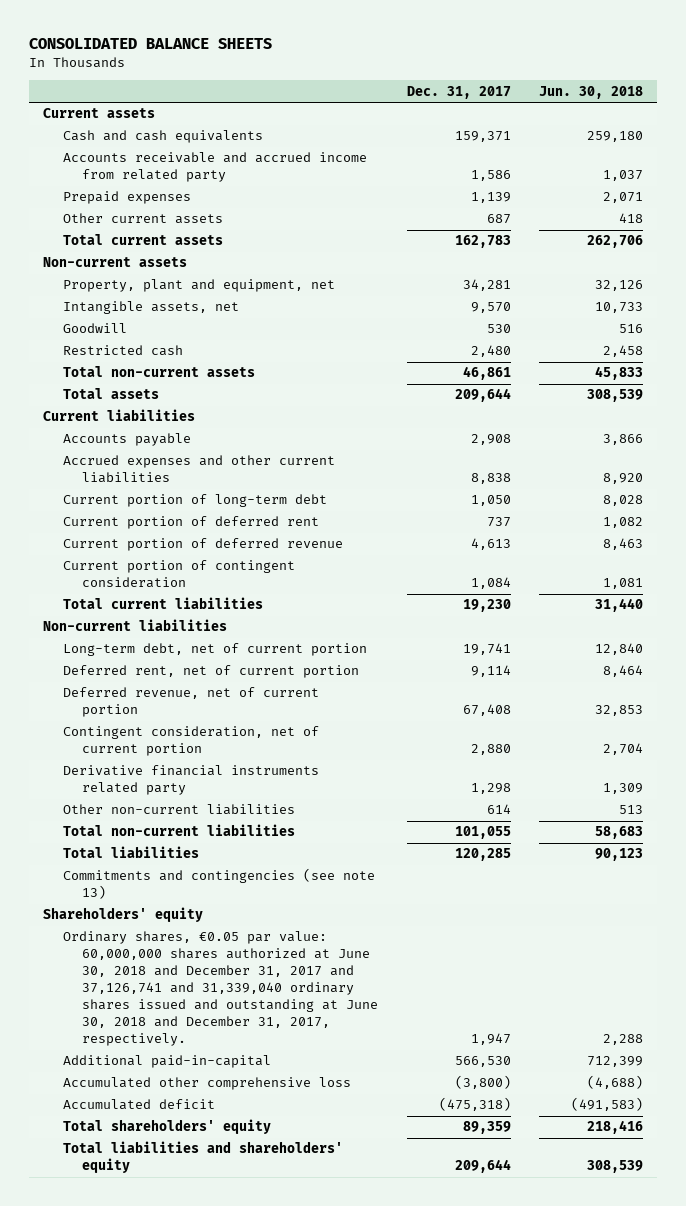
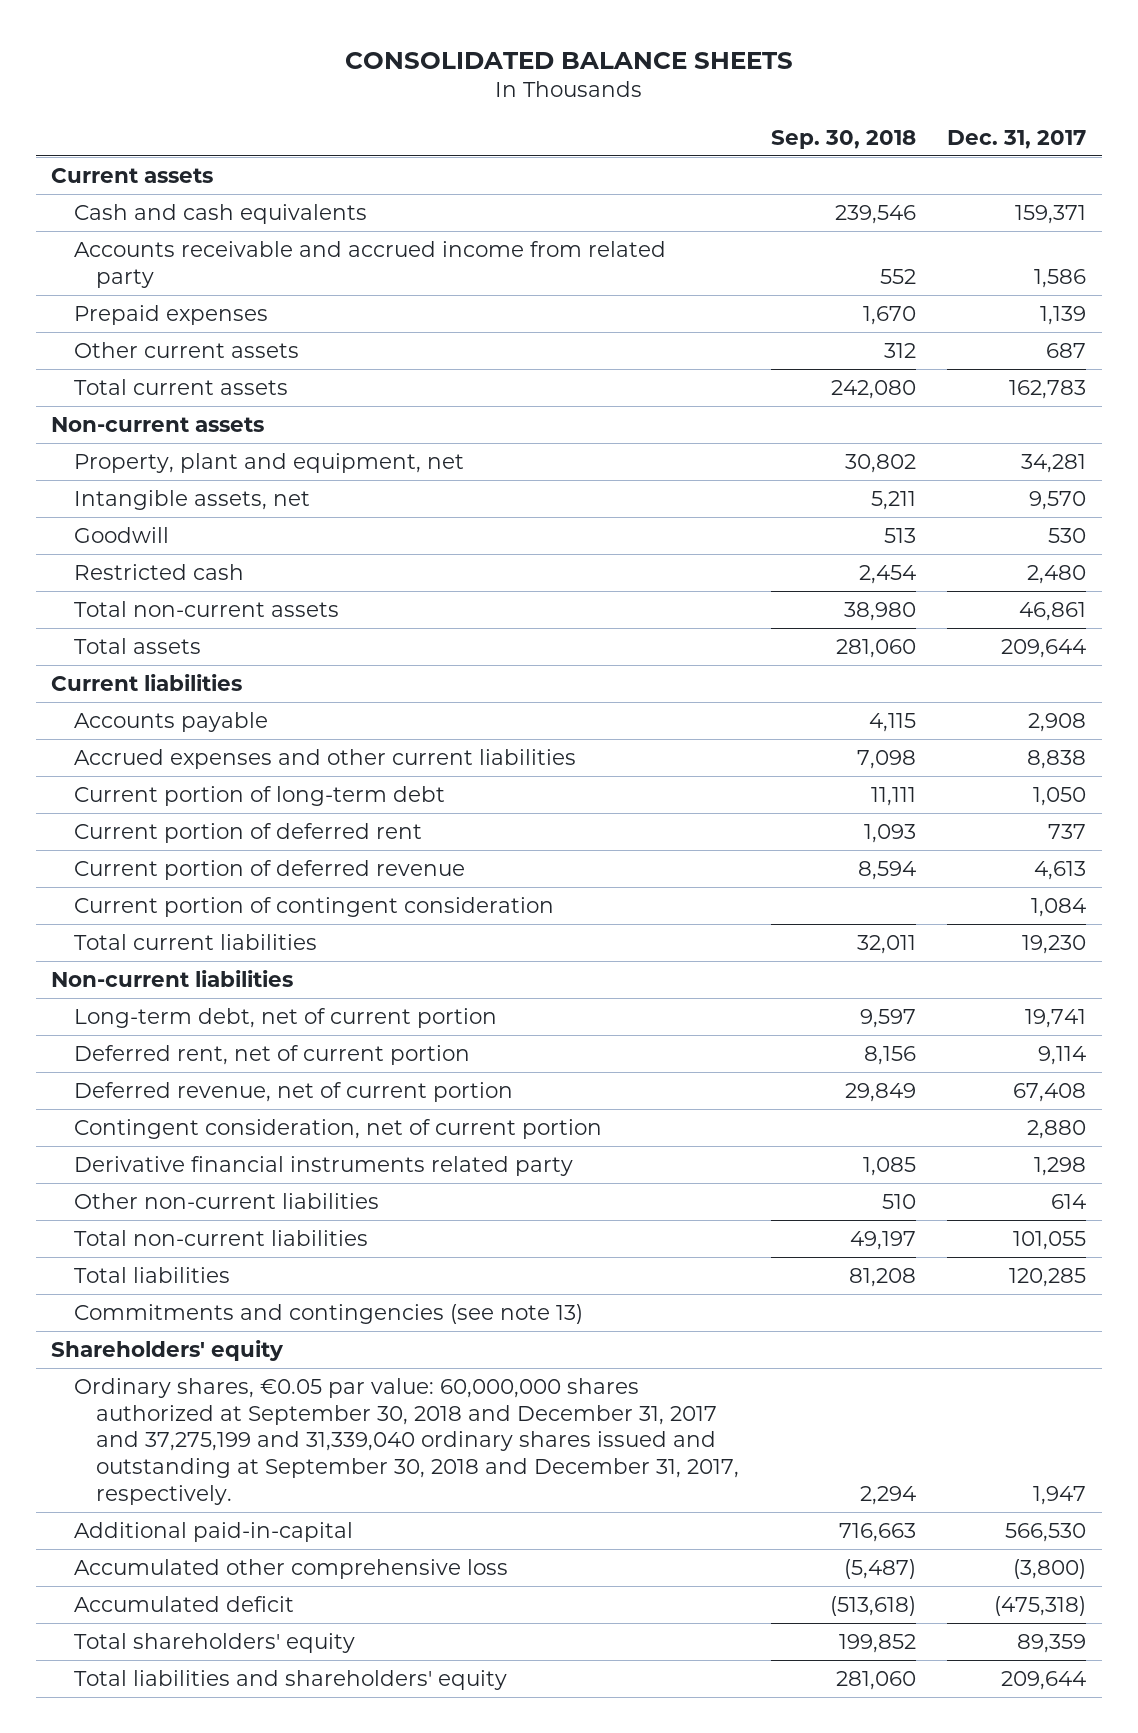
[539,85,644,99] Jun. 30, 2018 -> none
none -> [770,129,916,149] Sep. 30, 2018
[62,931,379,1047] Ordinary shares, €0.05 par value: 60,000,000 shares authorized at June 30, 2018 and December 31, 2017 and 37,126,741 and 31,339,040 ordinary shares issued and outstanding at June 30, 2018 and December 31, 2017, respectively. -> [73,1377,740,1505] Ordinary shares, €0.05 par value: 60,000,000 shares authorized at September 30, 2018 and December 31, 2017 and 37,275,199 and 31,339,040 ordinary shares issued and outstanding at September 30, 2018 and December 31, 2017, respectively.

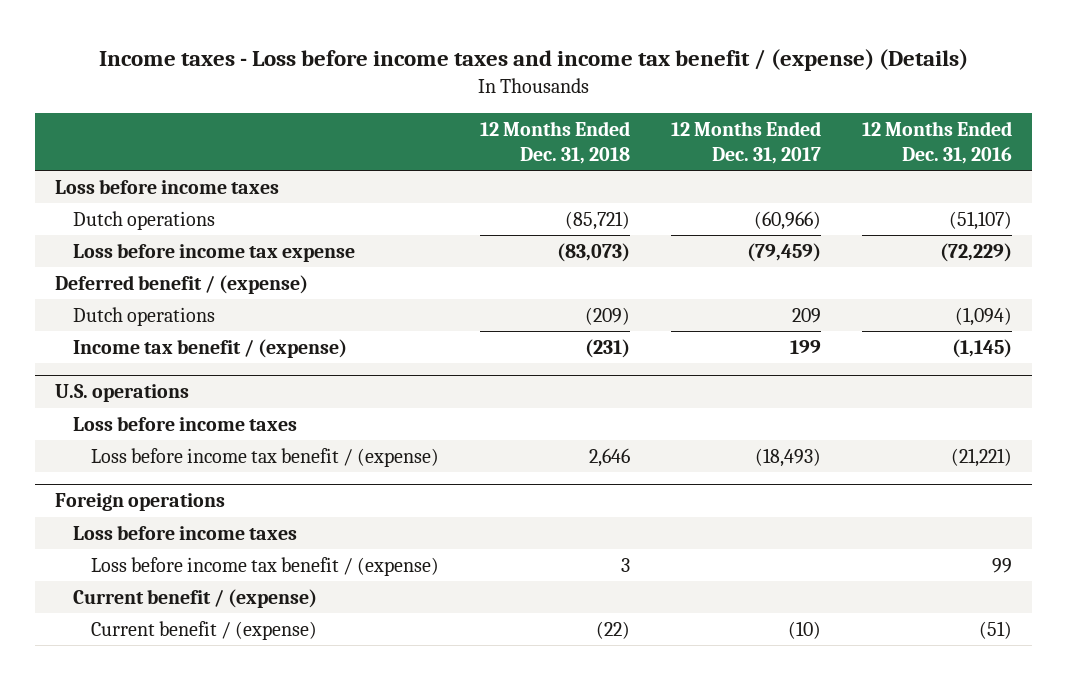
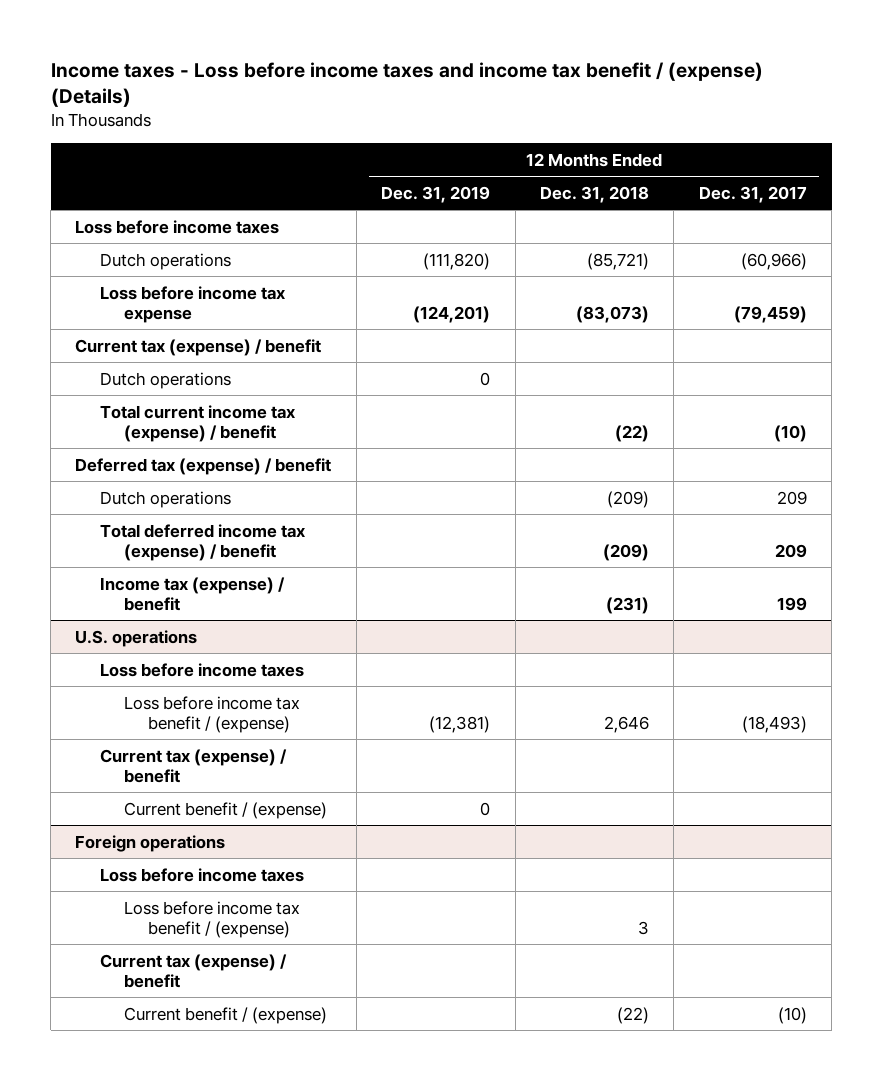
[861,120,1012,165] 12 Months Ended Dec. 31, 2016 -> none
none -> [381,185,491,203] Dec. 31, 2019
none -> [75,338,322,356] Current tax (expense) / benefit
none -> [99,371,231,389] Dutch operations
none -> [99,404,295,442] Total current income tax (expense) / benefit
[55,274,309,294] Deferred benefit / (expense) -> [75,457,332,475] Deferred tax (expense) / benefit
none -> [99,523,305,561] Total deferred income tax (expense) / benefit
[73,338,348,358] Income tax benefit / (expense) -> [99,576,285,611] Income tax (expense) / benefit
none -> [99,748,287,783] Current tax (expense) / benefit
none -> [123,801,327,819] Current benefit / (expense)
[73,588,318,608] Current benefit / (expense) -> [99,953,287,988] Current tax (expense) / benefit

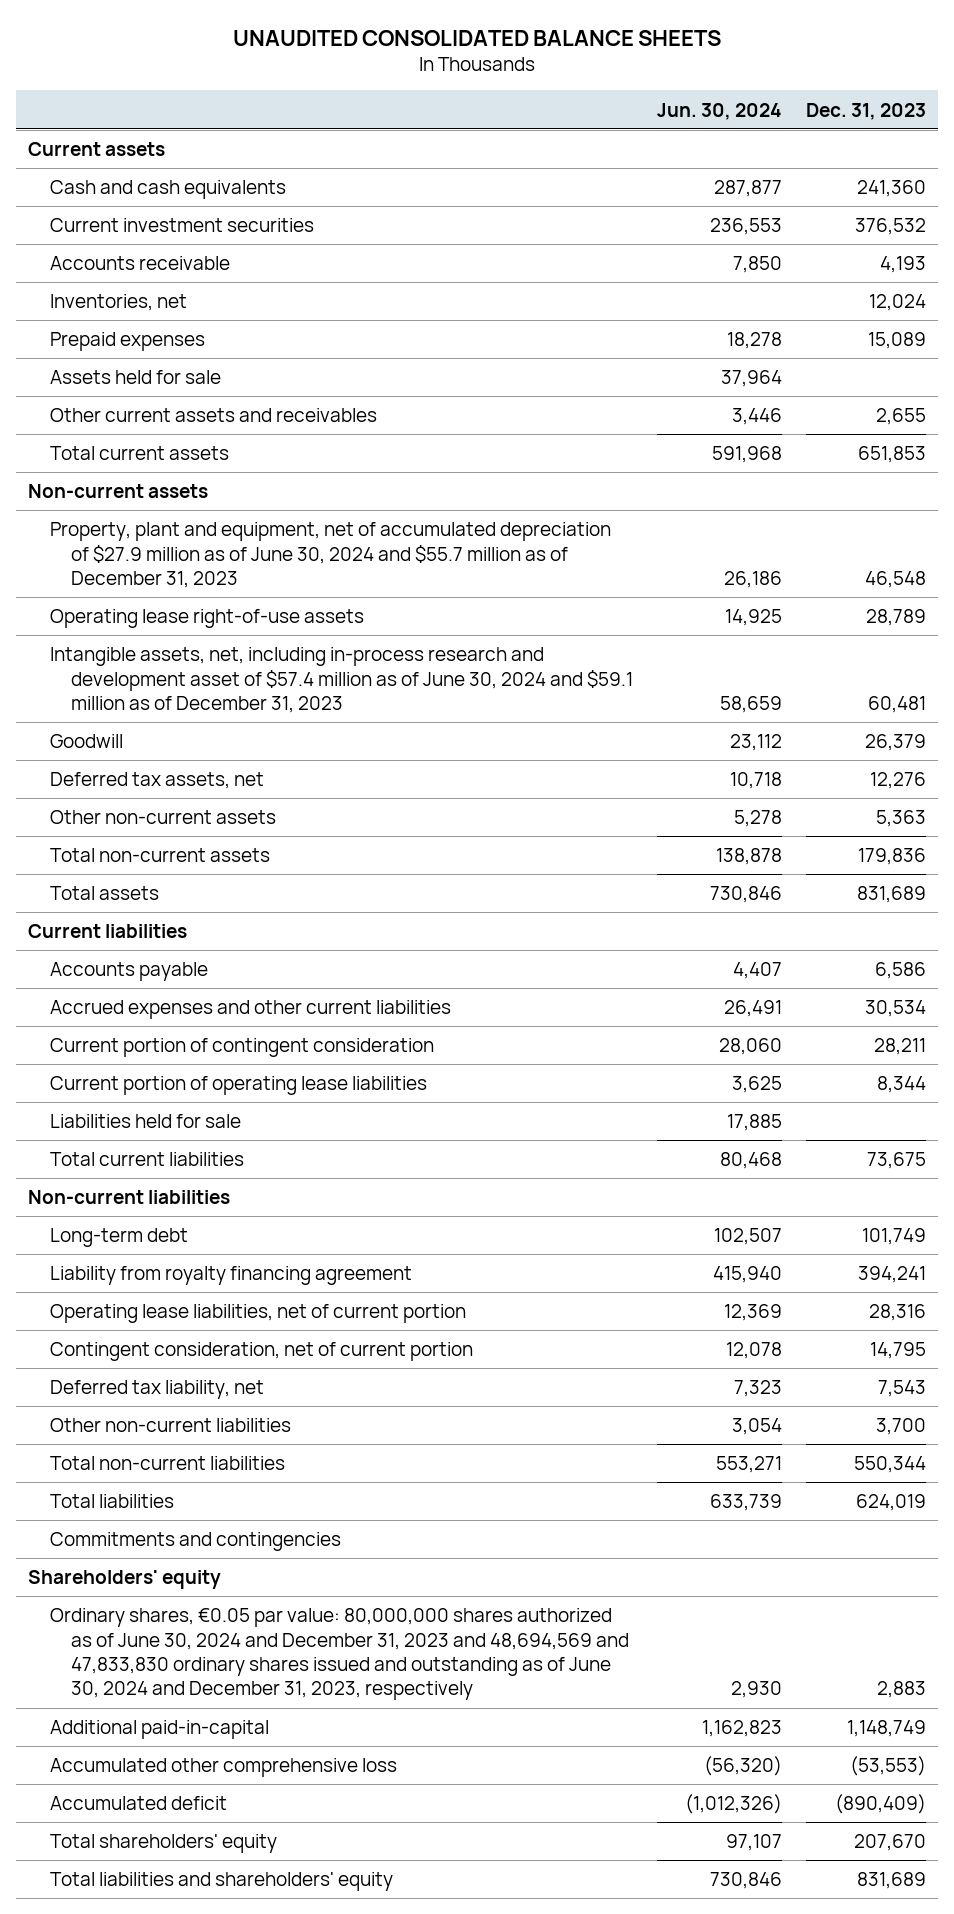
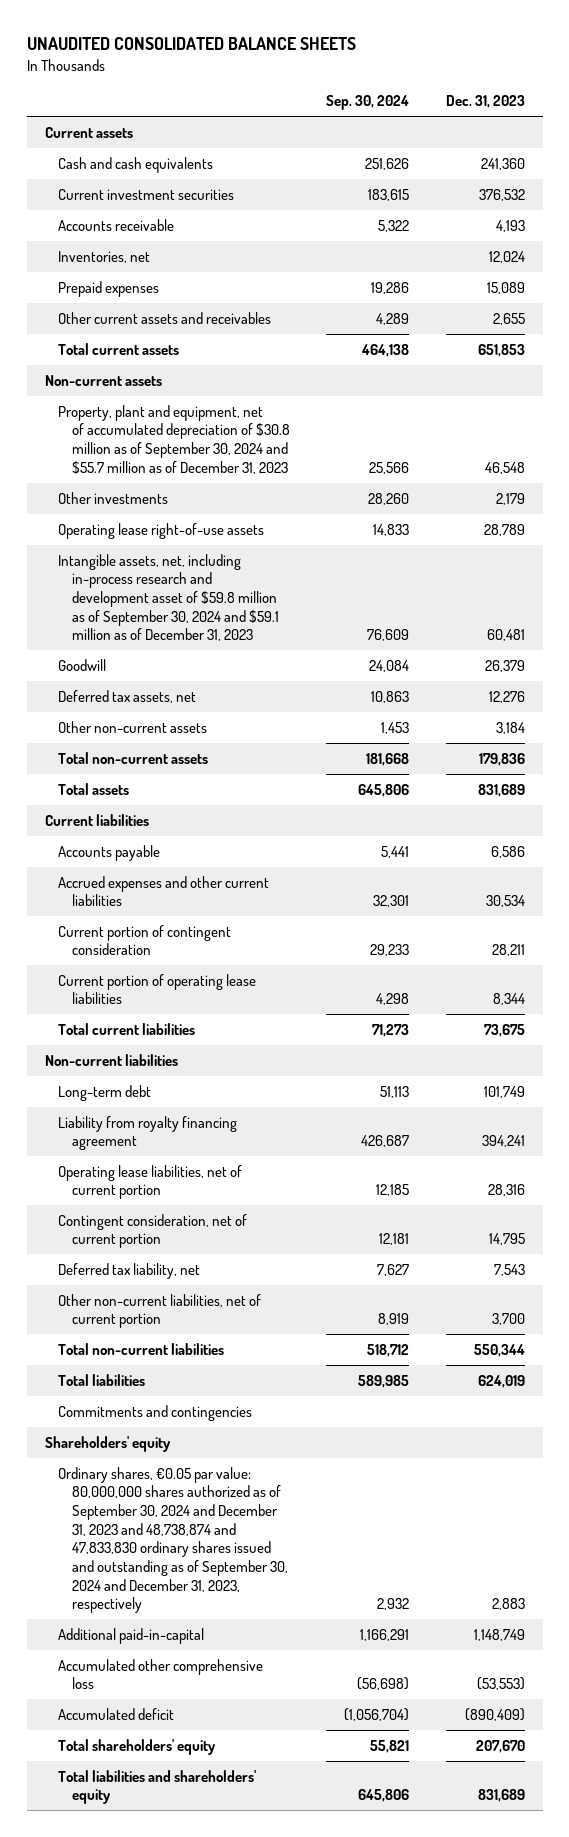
[657,102,783,120] Jun. 30, 2024 -> none
none -> [326,95,410,111] Sep. 30, 2024
[49,370,221,385] Assets held for sale -> none
[49,522,611,588] Property, plant and equipment, net of accumulated depreciation of $27.9 million as of June 30, 2024 and $55.7 million as of December 31, 2023 -> [58,404,290,474] Property, plant and equipment, net of accumulated depreciation of $30.8 million as of September 30, 2024 and $55.7 million as of December 31, 2023
none -> [58,491,169,504] Other investments
[49,647,634,713] Intangible assets, net, including in-process research and development asset of $57.4 million as of June 30, 2024 and $59.1 million as of December 31, 2023 -> [58,553,279,642] Intangible assets, net, including in-process research and development asset of $59.8 million as of September 30, 2024 and $59.1 million as of December 31, 2023
[875,810,926,828] 5,363 -> [495,721,525,734] 3,184
[49,1114,241,1129] Liabilities held for sale -> none
[49,1418,291,1433] Other non-current liabilities -> [58,1293,262,1329] Other non-current liabilities, net of current portion
[49,1608,630,1701] Ordinary shares, €0.05 par value: 80,000,000 shares authorized as of June 30, 2024 and December 31, 2023 and 48,694,569 and 47,833,830 ordinary shares issued and outstanding as of June 30, 2024 and December 31, 2023, respectively -> [58,1466,288,1614] Ordinary shares, €0.05 par value: 80,000,000 shares authorized as of September 30, 2024 and December 31, 2023 and 48,738,874 and 47,833,830 ordinary shares issued and outstanding as of September 30, 2024 and December 31, 2023, respectively

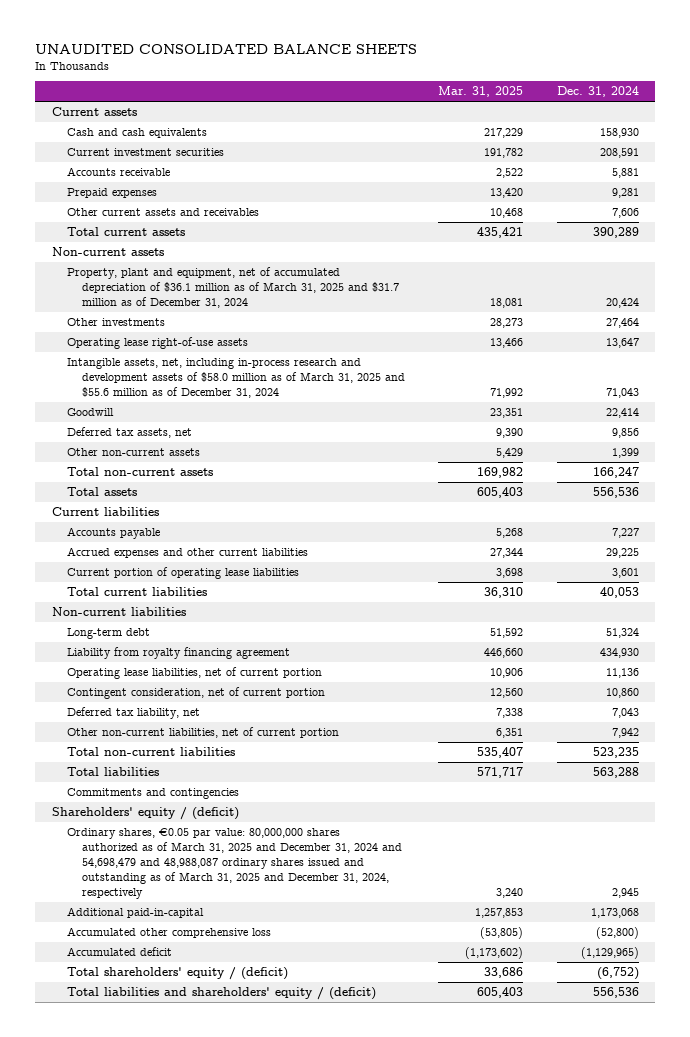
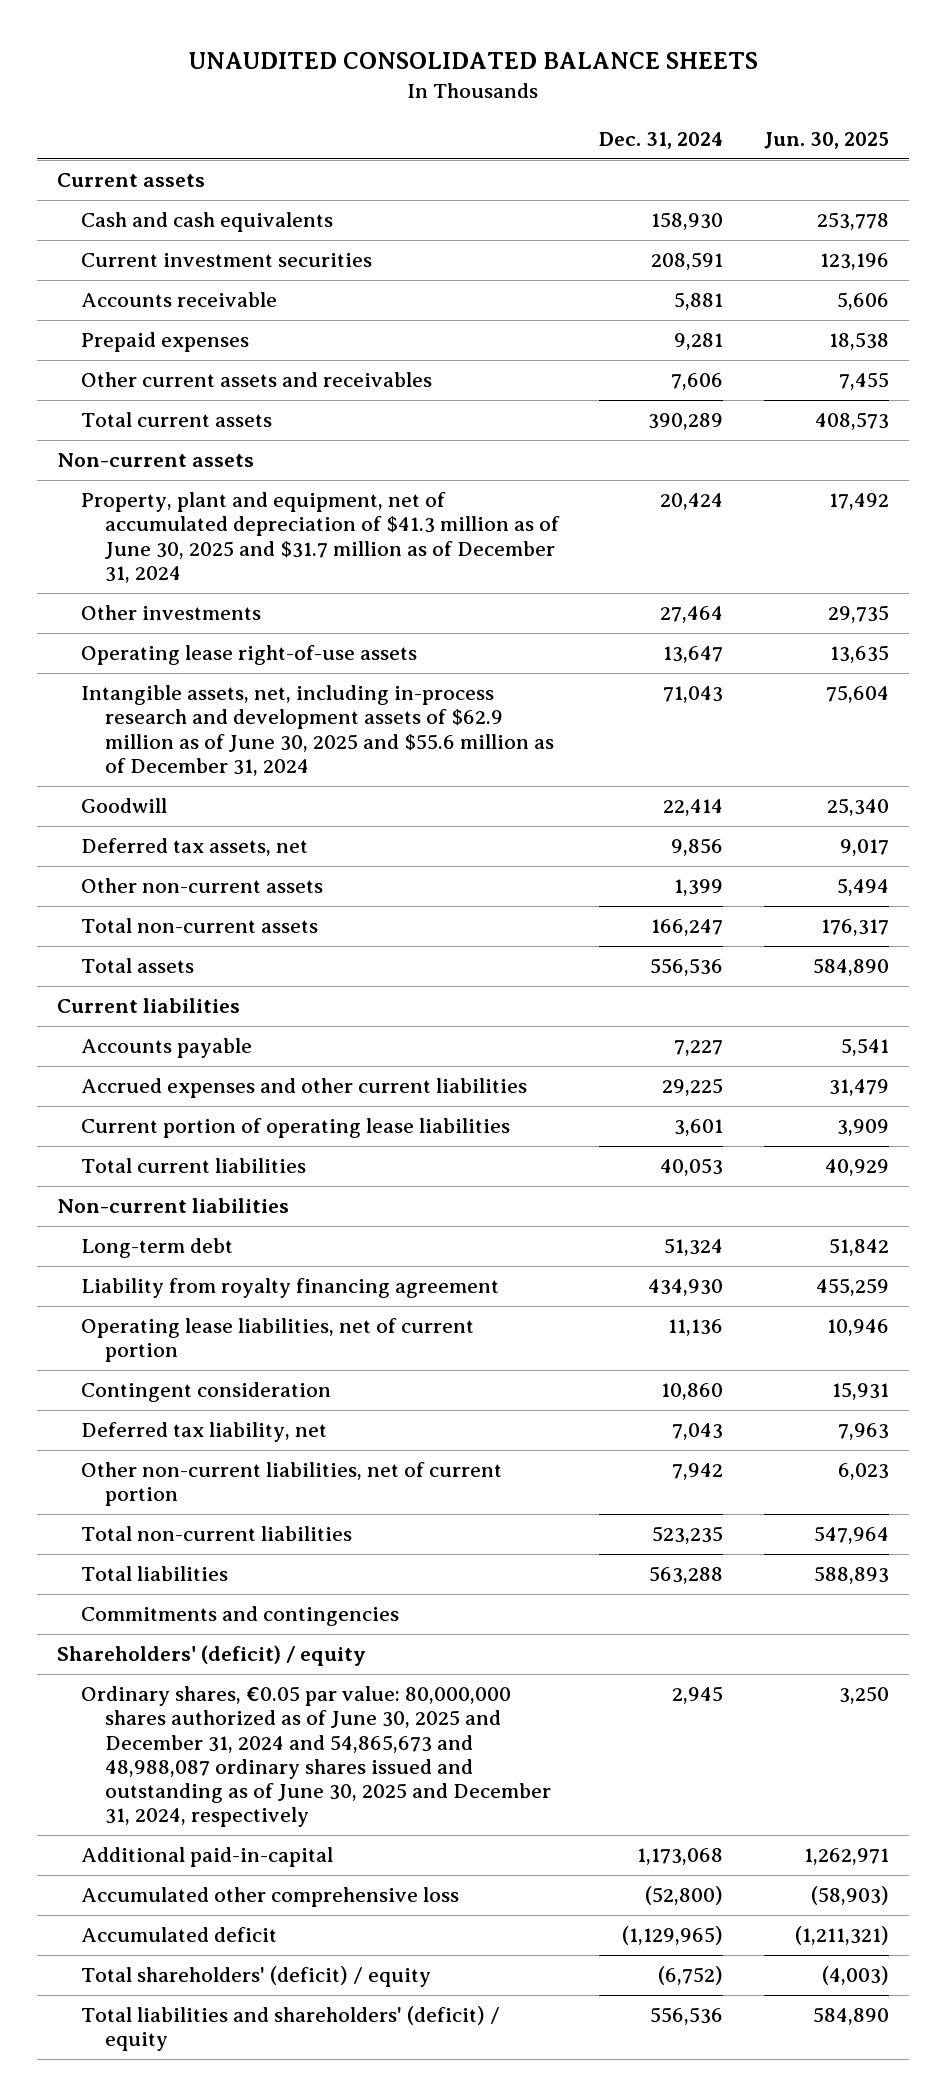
[438,86,524,98] Mar. 31, 2025 -> none
none -> [763,131,889,149] Jun. 30, 2025
[67,266,400,309] Property, plant and equipment, net of accumulated depreciation of $36.1 million as of March 31, 2025 and $31.7 million as of December 31, 2024 -> [81,492,561,583] Property, plant and equipment, net of accumulated depreciation of $41.3 million as of June 30, 2025 and $31.7 million as of December 31, 2024
[67,357,406,399] Intangible assets, net, including in-process research and development assets of $58.0 million as of March 31, 2025 and $55.6 million as of December 31, 2024 -> [81,685,555,776] Intangible assets, net, including in-process research and development assets of $62.9 million as of June 30, 2025 and $55.6 million as of December 31, 2024
[67,686,326,699] Contingent consideration, net of current portion -> [81,1382,332,1403] Contingent consideration
[51,806,239,820] Shareholders' equity / (deficit) -> [57,1645,367,1667] Shareholders' (deficit) / equity
[67,827,403,900] Ordinary shares, €0.05 par value: 80,000,000 shares authorized as of March 31, 2025 and December 31, 2024 and 54,698,479 and 48,988,087 ordinary shares issued and outstanding as of March 31, 2025 and December 31, 2024, respectively -> [81,1686,552,1828] Ordinary shares, €0.05 par value: 80,000,000 shares authorized as of June 30, 2025 and December 31, 2024 and 54,865,673 and 48,988,087 ordinary shares issued and outstanding as of June 30, 2025 and December 31, 2024, respectively
[67,966,289,980] Total shareholders' equity / (deficit) -> [81,1966,432,1988] Total shareholders' (deficit) / equity
[67,986,377,1000] Total liabilities and shareholders' equity / (deficit) -> [81,2006,501,2052] Total liabilities and shareholders' (deficit) / equity

